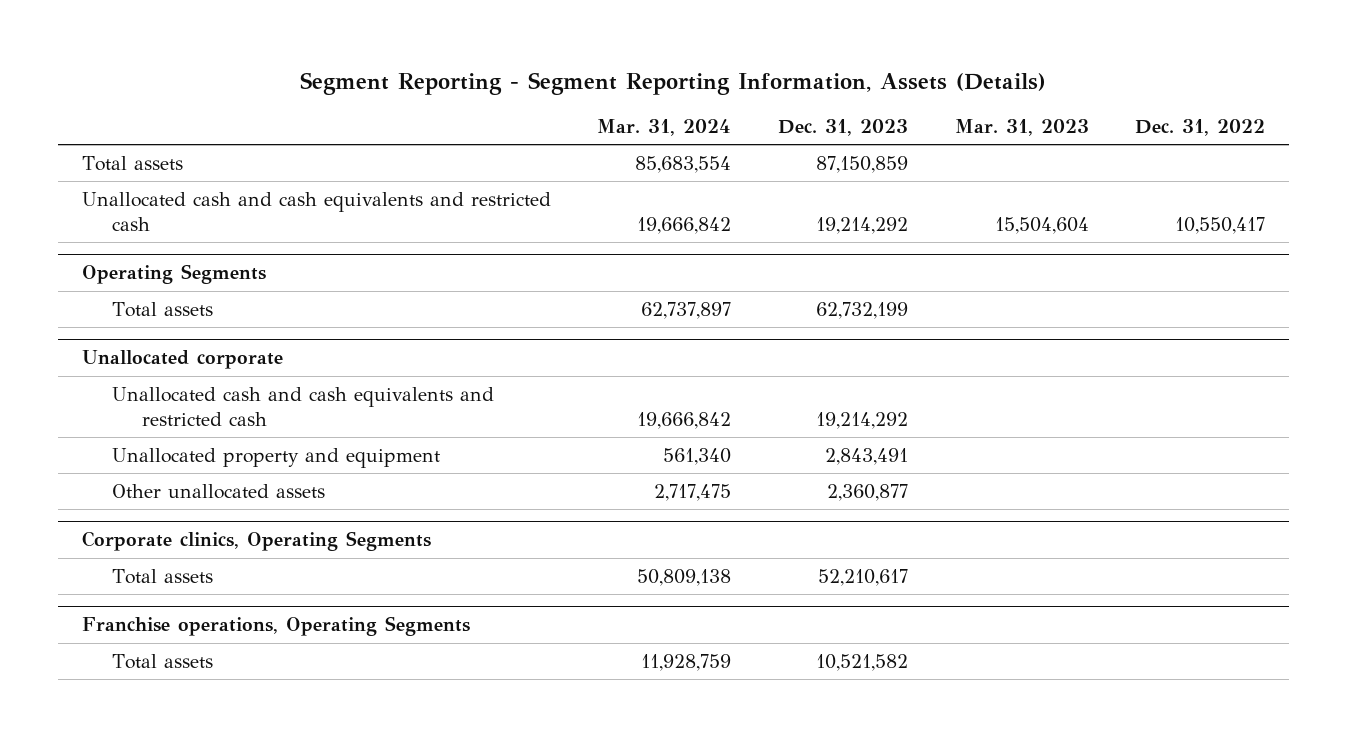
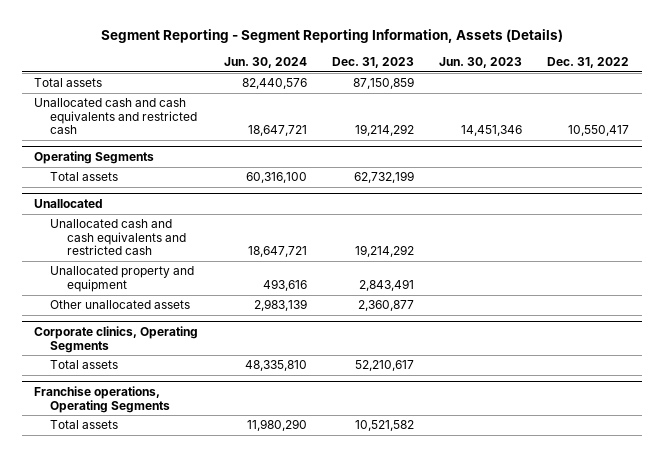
[597,118,732,136] Mar. 31, 2024 -> none
[954,118,1089,136] Mar. 31, 2023 -> none
none -> [223,56,307,68] Jun. 30, 2024
none -> [439,56,523,68] Jun. 30, 2023
[81,350,283,370] Unallocated corporate -> [34,199,104,209] Unallocated

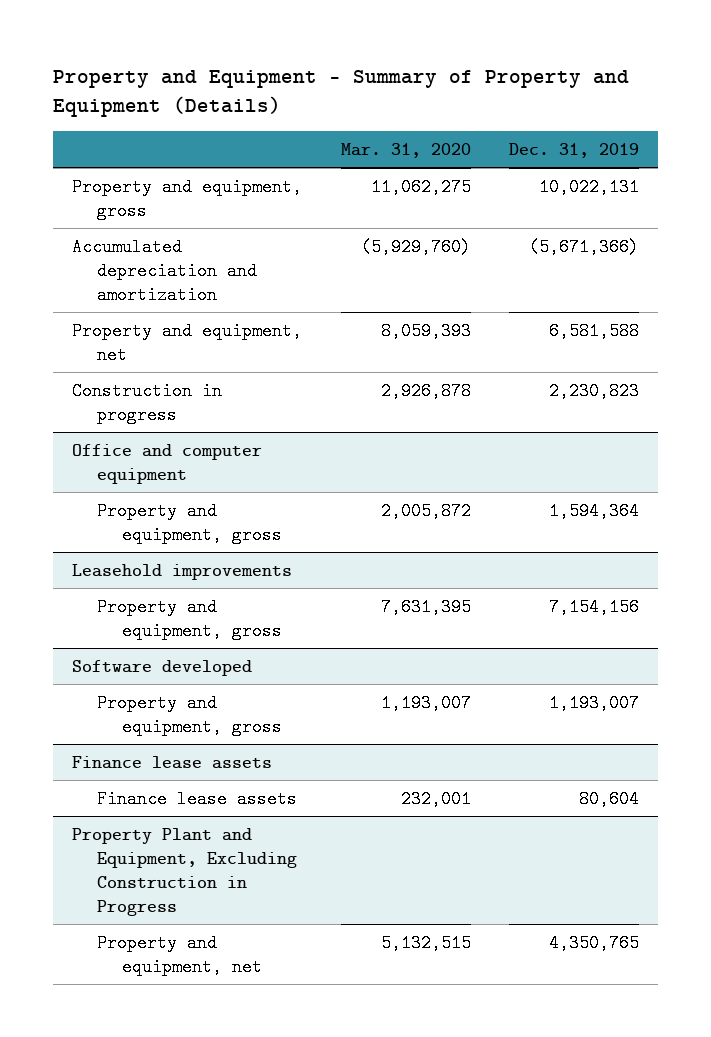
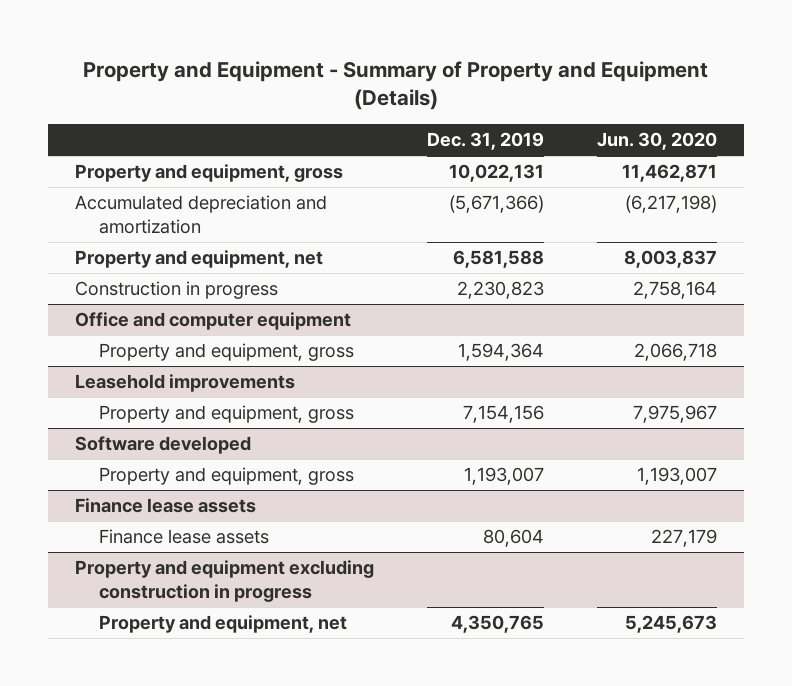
[340,142,471,158] Mar. 31, 2020 -> none
none -> [597,131,718,150] Jun. 30, 2020
[72,827,298,916] Property Plant and Equipment, Excluding Construction in Progress -> [75,560,375,602] Property and equipment excluding construction in progress

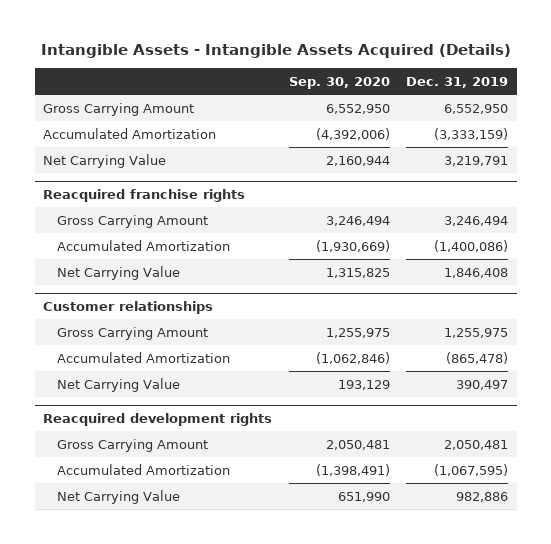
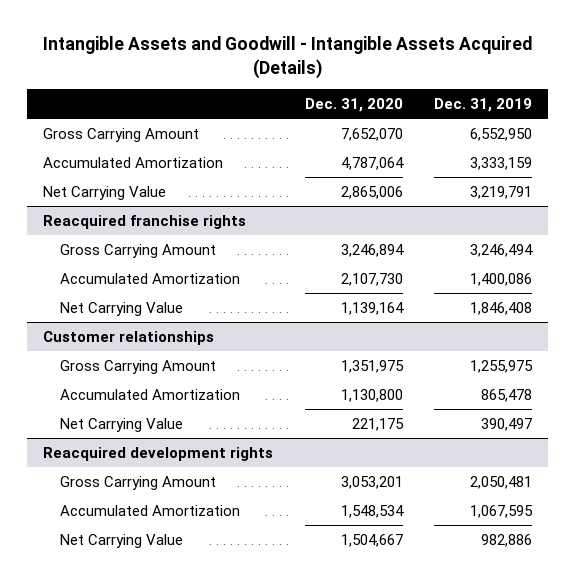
[40,44,511,59] Intangible Assets - Intangible Assets Acquired (Details) -> [42,36,532,79] Intangible Assets and Goodwill - Intangible Assets Acquired (Details)
[288,77,390,90] Sep. 30, 2020 -> none
none -> [304,98,403,113] Dec. 31, 2020
[434,127,509,140] (3,333,159) -> [470,156,533,170] 3,333,159
[434,239,509,252] (1,400,086) -> [470,272,533,286] 1,400,086
[446,351,509,364] (865,478) -> [481,388,533,402] 865,478
[434,463,509,476] (1,067,595) -> [470,504,534,518] 1,067,595

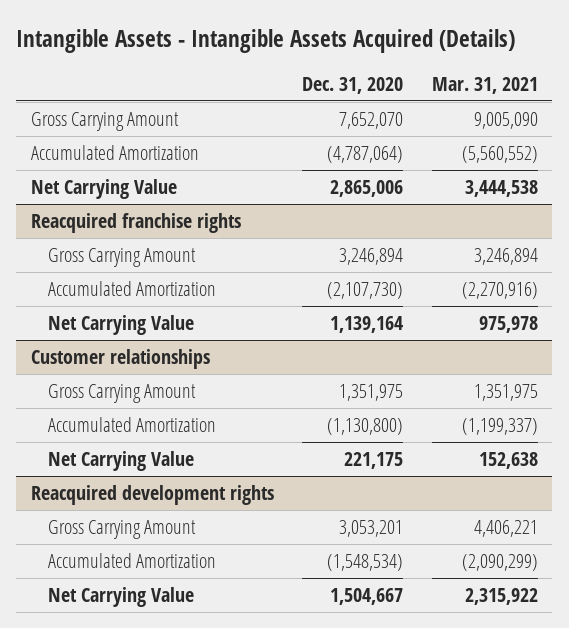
[42,36,532,79] Intangible Assets and Goodwill - Intangible Assets Acquired (Details) -> [16,28,516,53] Intangible Assets - Intangible Assets Acquired (Details)
[434,98,533,113] Dec. 31, 2019 -> none
none -> [431,76,538,94] Mar. 31, 2021
[340,156,404,170] 4,787,064 -> [327,146,404,164] (4,787,064)
[340,272,403,286] 2,107,730 -> [327,282,404,300] (2,107,730)
[340,388,403,402] 1,130,800 -> [327,418,404,436] (1,130,800)
[340,504,404,518] 1,548,534 -> [327,554,404,572] (1,548,534)

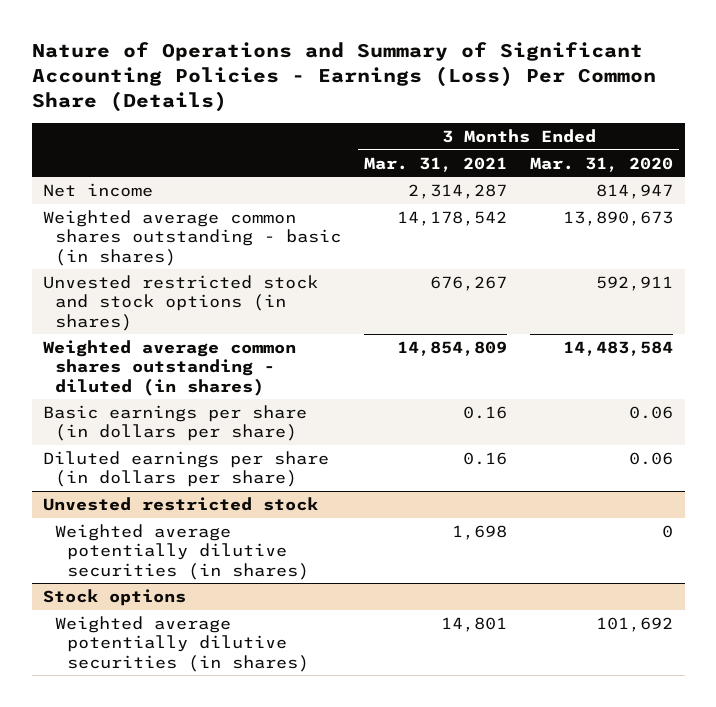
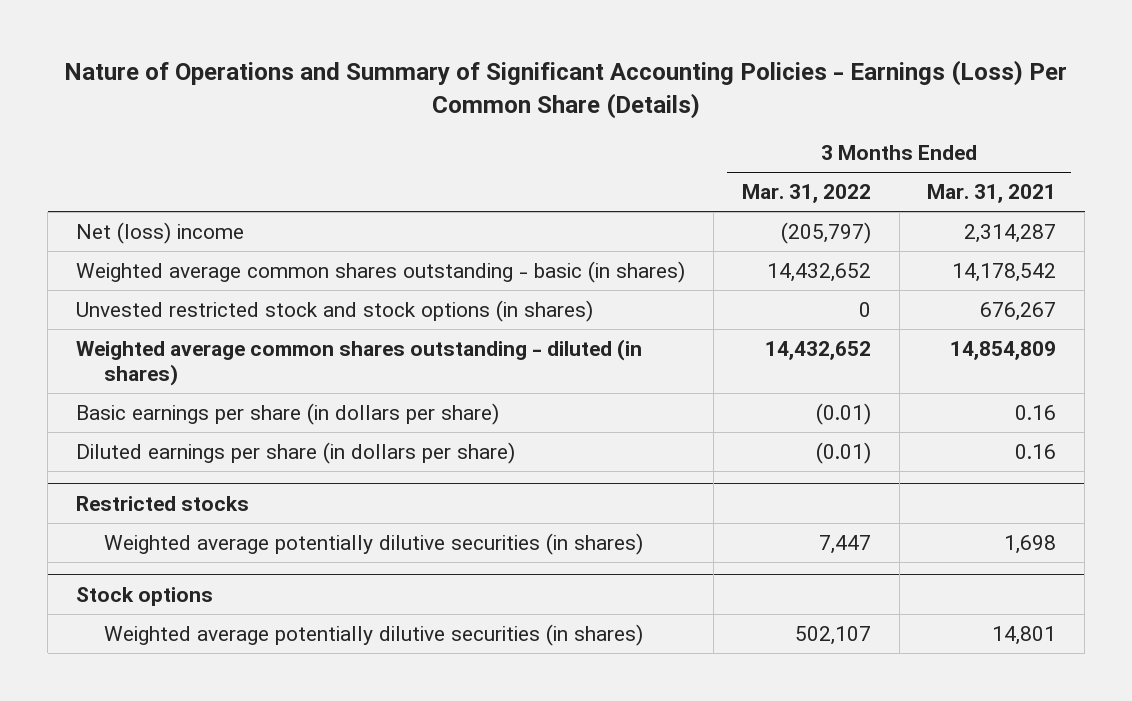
[530,156,674,172] Mar. 31, 2020 -> none
none -> [741,184,871,204] Mar. 31, 2022
[43,182,154,197] Net income -> [75,221,244,244] Net (loss) income
[43,496,319,511] Unvested restricted stock -> [75,495,249,511] Restricted stocks

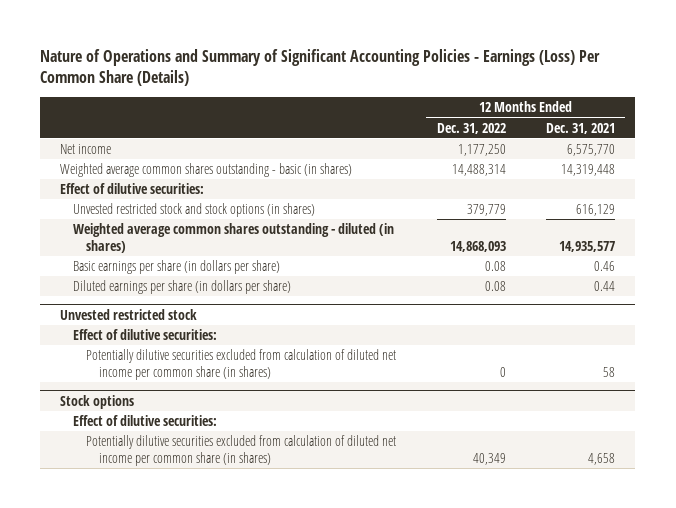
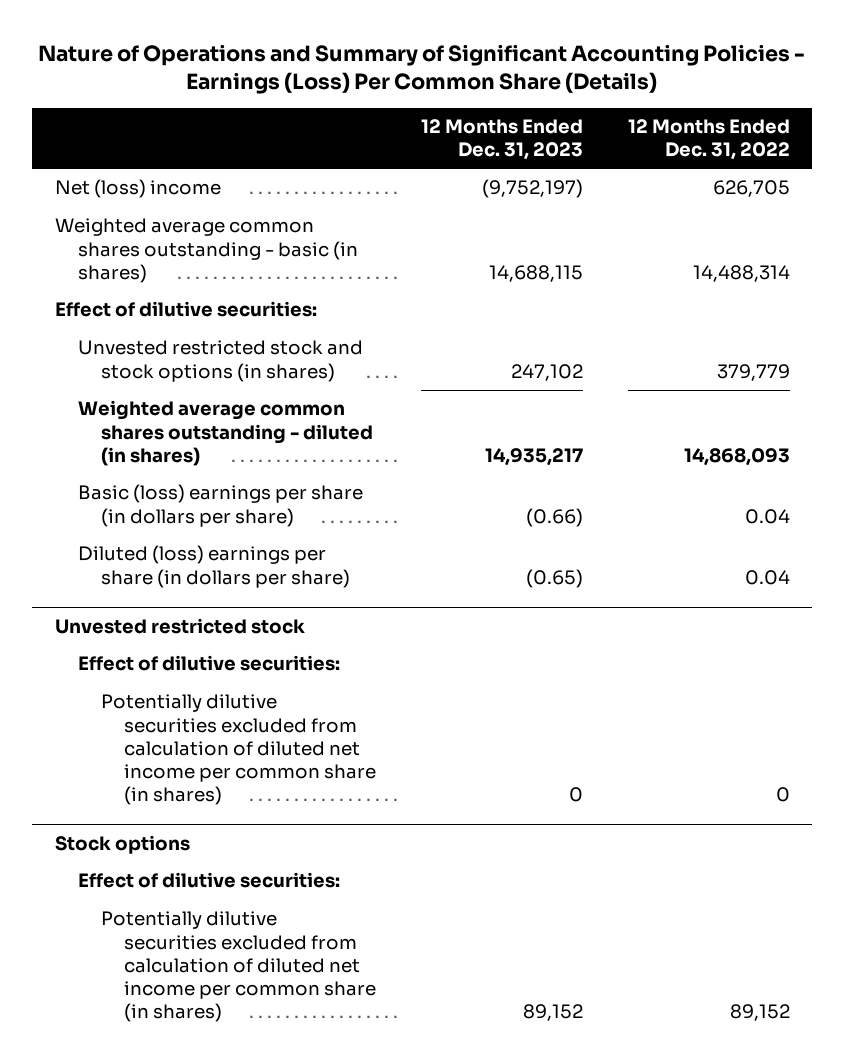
[546,122,616,134] Dec. 31, 2021 -> none
none -> [420,119,583,161] 12 Months Ended Dec. 31, 2023
[60,144,112,155] Net income -> [54,179,221,199] Net (loss) income
[457,144,506,157] 1,177,250 -> [712,180,790,198] 626,705
[73,260,281,275] Basic earnings per share (in dollars per share) -> [77,484,363,527] Basic (loss) earnings per share (in dollars per share)
[484,261,506,272] 0.08 -> [744,508,790,524] 0.04
[73,280,292,295] Diluted earnings per share (in dollars per share) -> [77,545,350,588] Diluted (loss) earnings per share (in dollars per share)
[484,281,506,292] 0.08 -> [744,569,790,585] 0.04
[472,453,506,466] 40,349 -> [729,1003,790,1021] 89,152

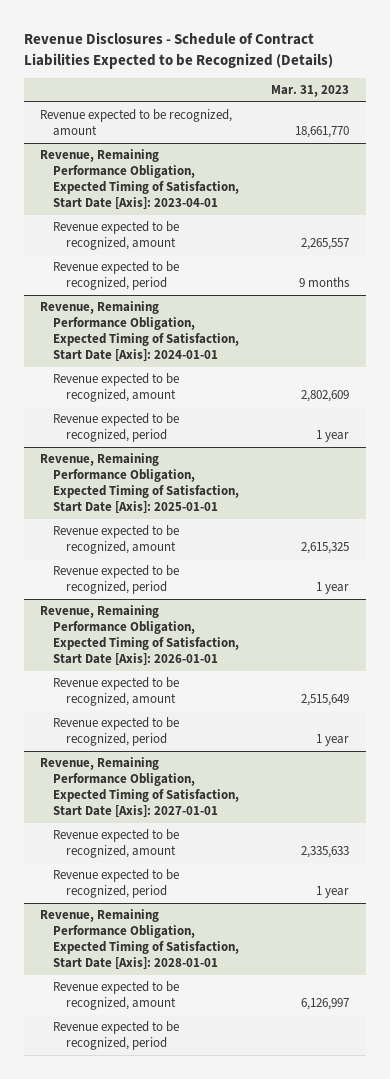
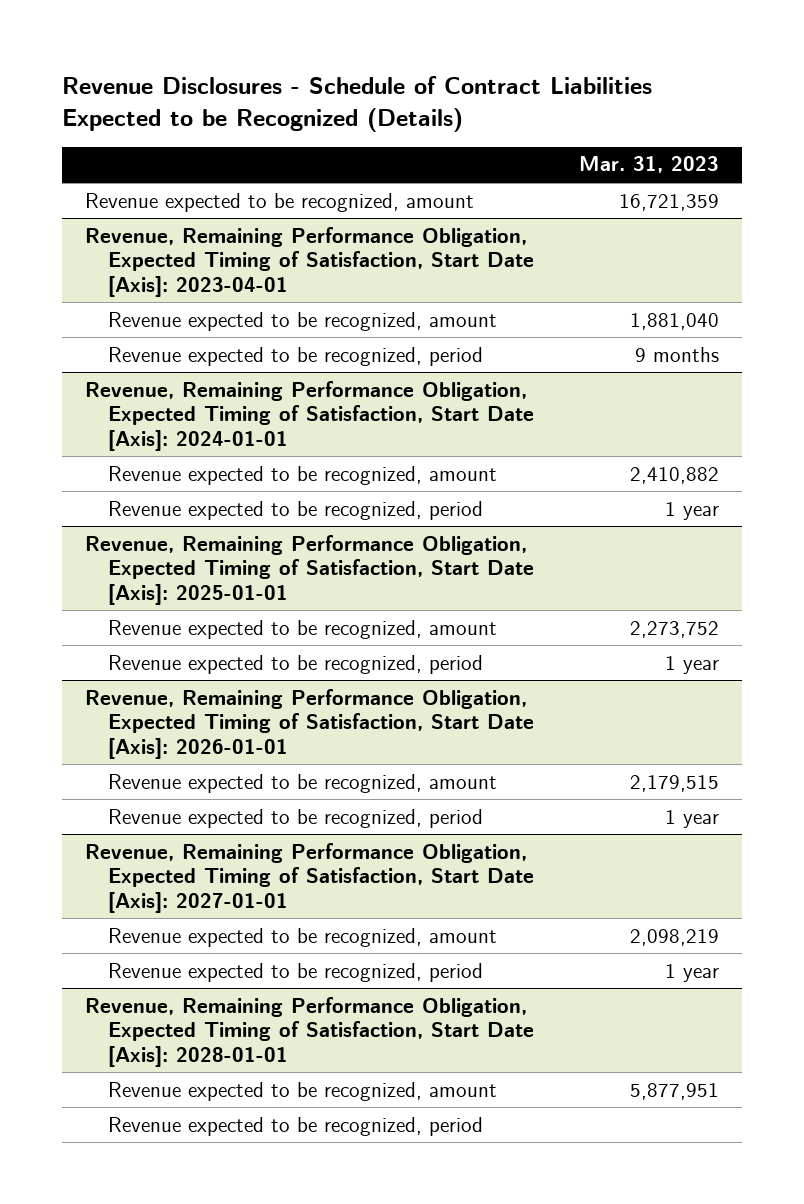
[295,126,350,139] 18,661,770 -> [619,193,720,211] 16,721,359
[301,238,350,251] 2,265,557 -> [630,312,720,330] 1,881,040
[301,390,350,403] 2,802,609 -> [630,466,720,484] 2,410,882
[301,542,350,555] 2,615,325 -> [630,620,720,638] 2,273,752
[301,694,350,707] 2,515,649 -> [630,774,720,792] 2,179,515
[301,846,350,859] 2,335,633 -> [630,928,720,946] 2,098,219
[301,998,350,1011] 6,126,997 -> [630,1082,720,1100] 5,877,951

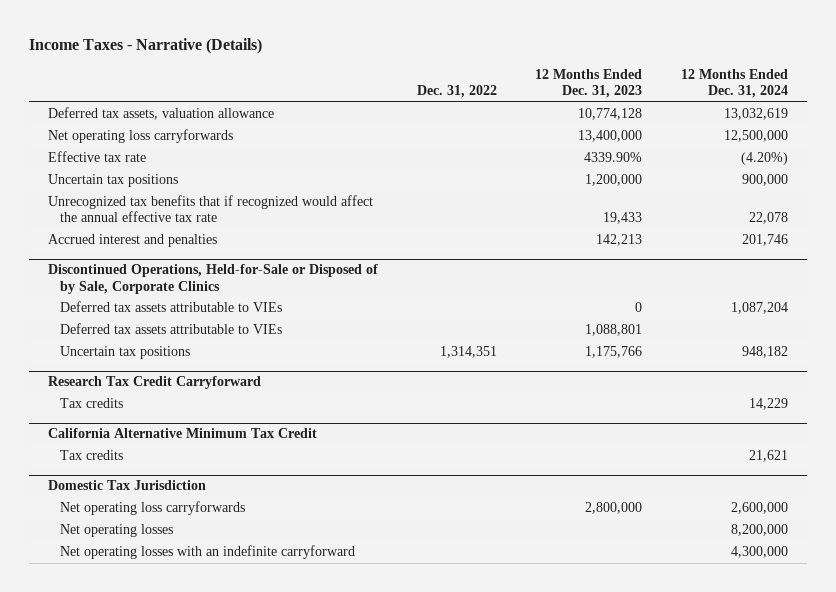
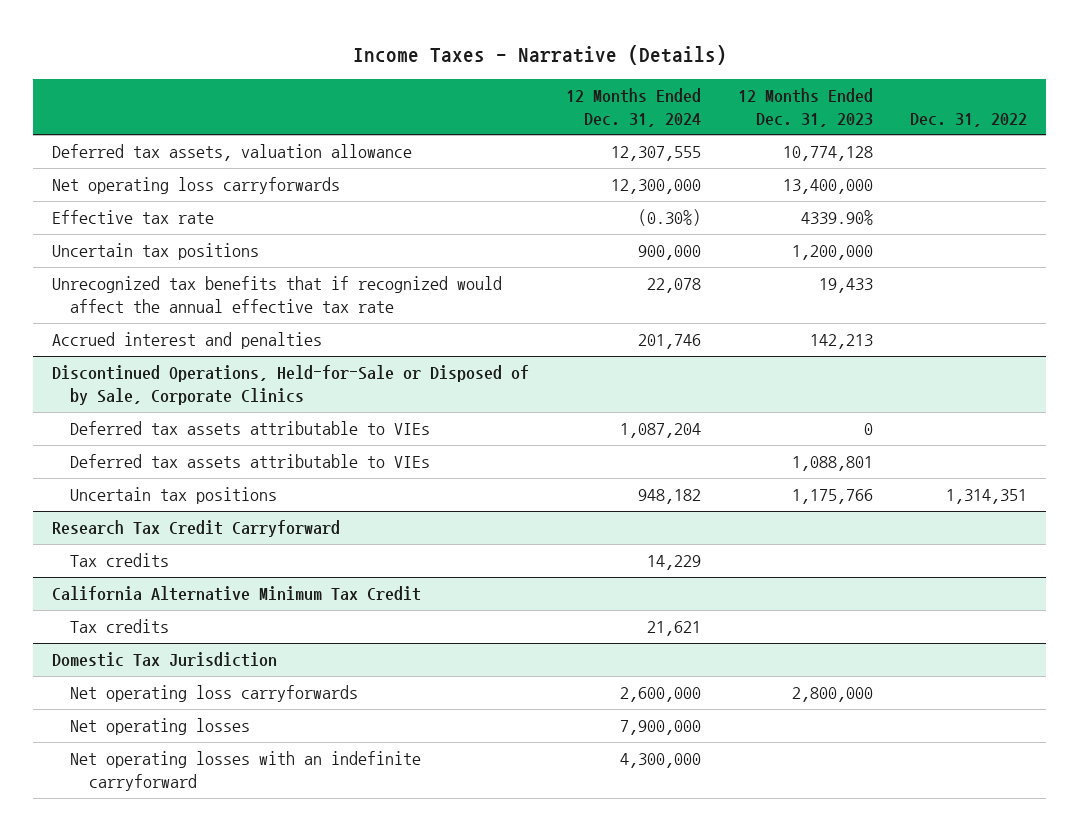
[723,108,788,121] 13,032,619 -> [610,146,701,162] 12,307,555
[723,130,788,143] 12,500,000 -> [610,179,701,195] 12,300,000
[740,152,788,166] (4.20%) -> [637,209,701,227] (0.30%)
[730,524,788,537] 8,200,000 -> [619,720,701,736] 7,900,000

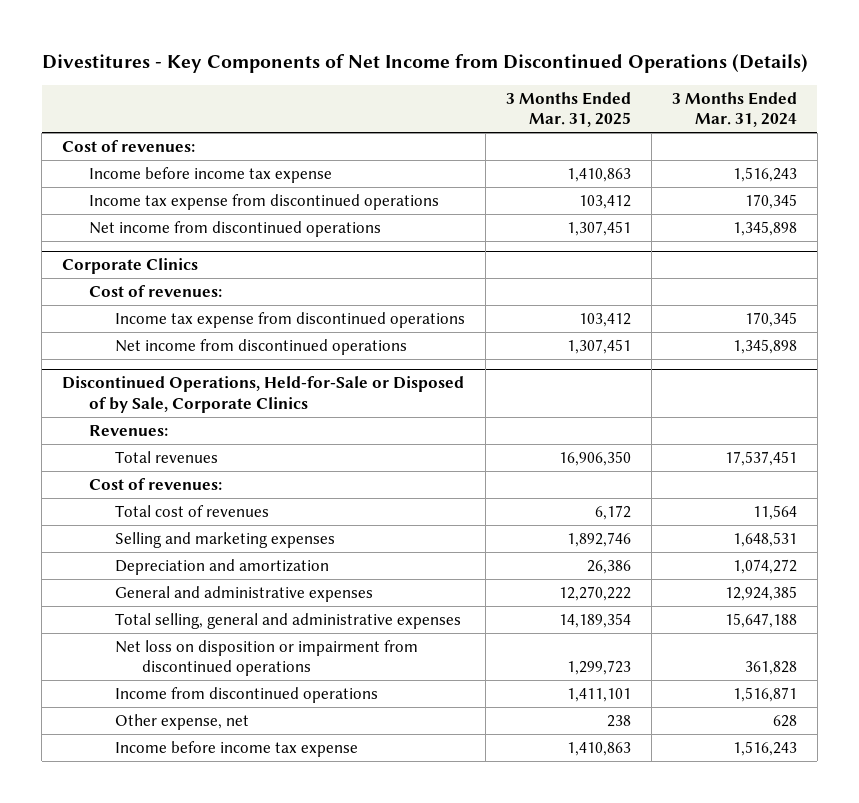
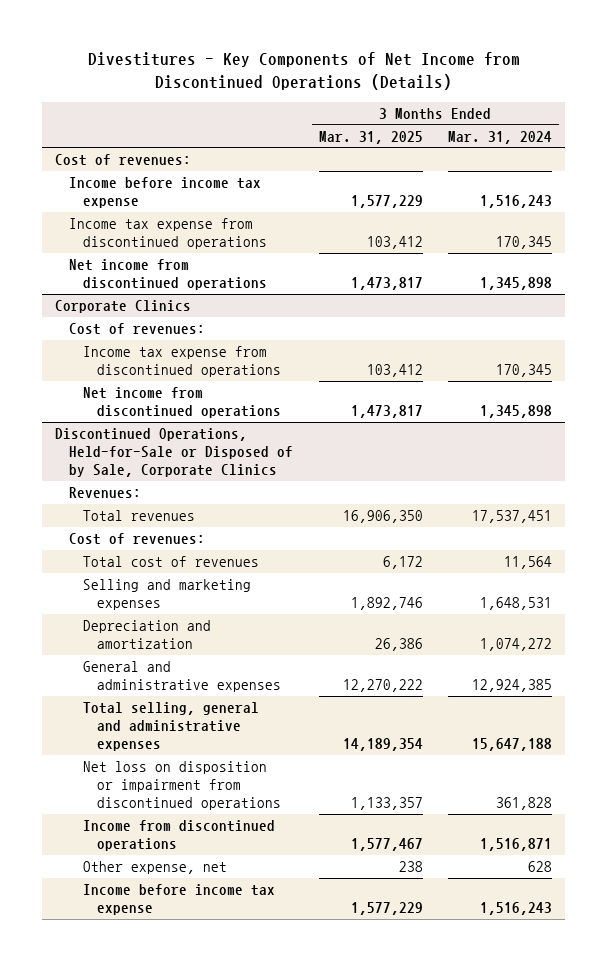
[567,167,632,182] 1,410,863 -> [350,195,423,209] 1,577,229
[567,220,632,236] 1,307,451 -> [350,277,423,291] 1,473,817
[567,338,632,354] 1,307,451 -> [350,405,423,419] 1,473,817
[567,660,632,676] 1,299,723 -> [350,797,423,811] 1,133,357
[567,687,632,702] 1,411,101 -> [350,838,423,852] 1,577,467
[567,741,632,756] 1,410,863 -> [350,902,423,916] 1,577,229

